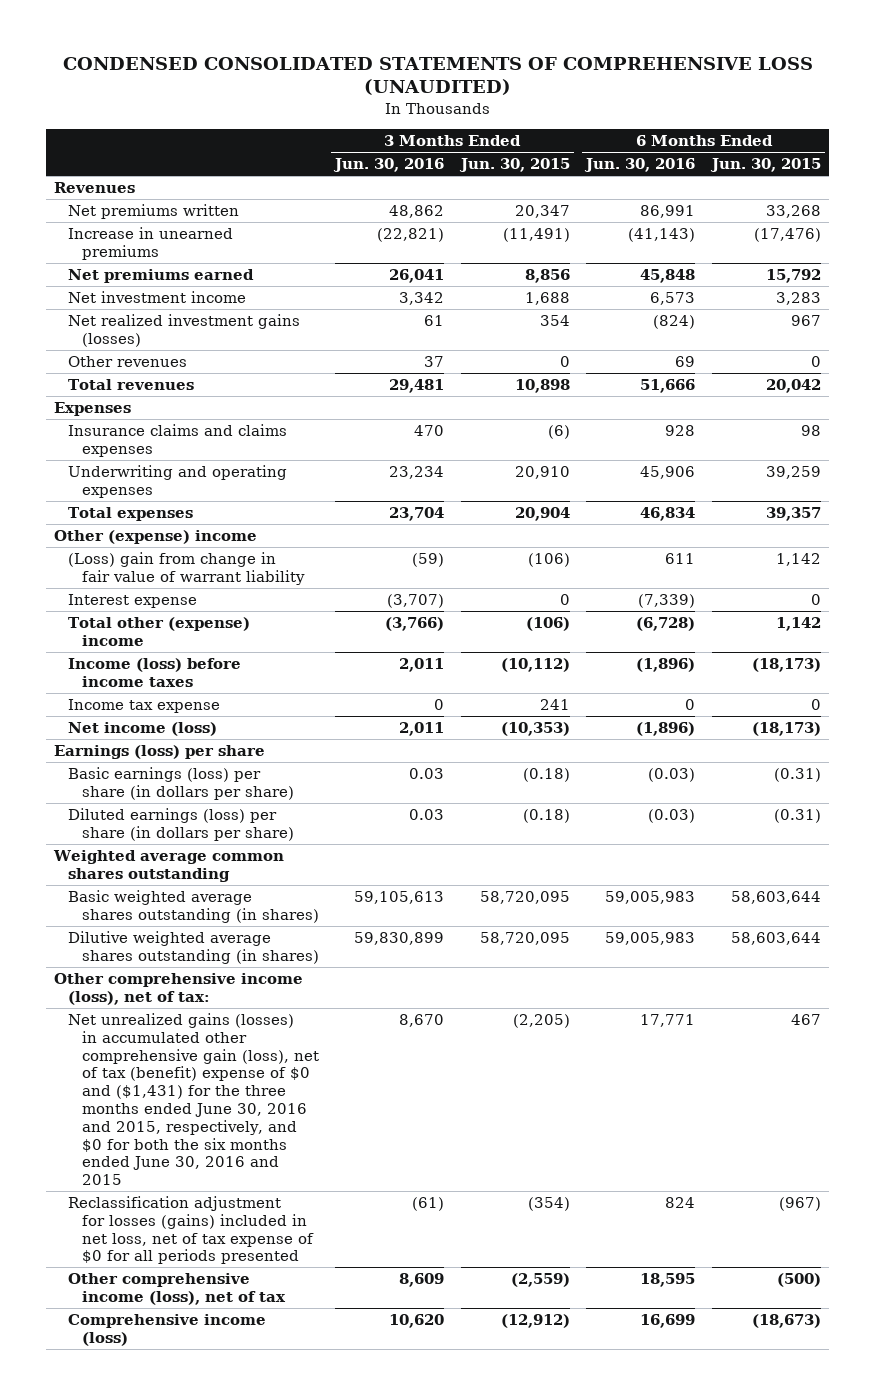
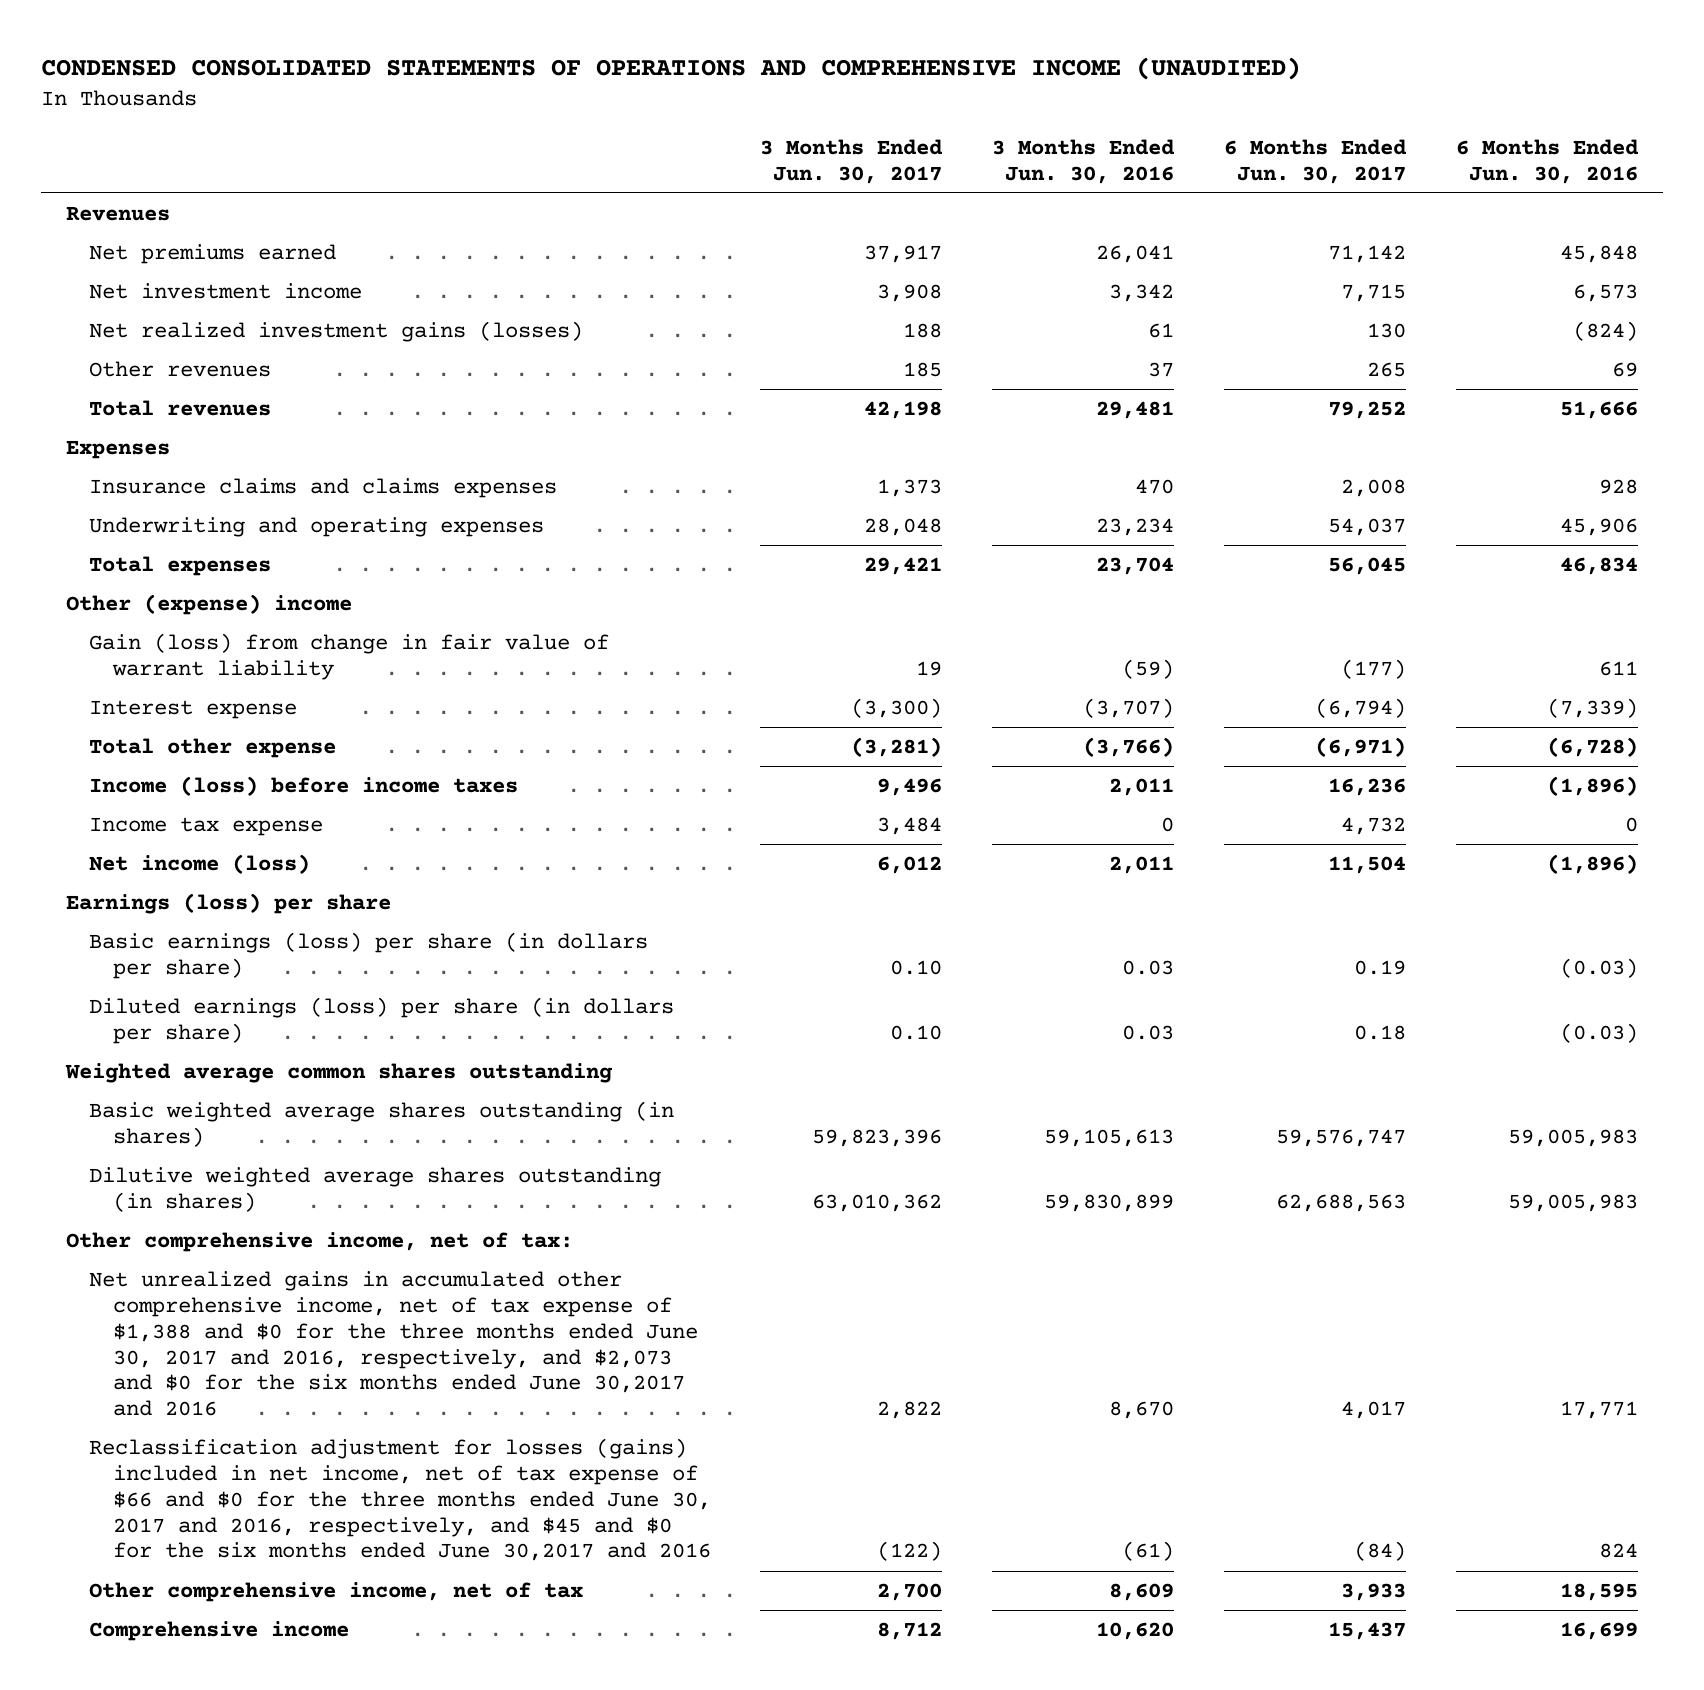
[62,56,813,96] CONDENSED CONSOLIDATED STATEMENTS OF COMPREHENSIVE LOSS (UNAUDITED) -> [40,57,1301,81] CONDENSED CONSOLIDATED STATEMENTS OF OPERATIONS AND COMPREHENSIVE INCOME (UNAUDITED)
[458,158,570,173] Jun. 30, 2015 -> none
[710,158,822,173] Jun. 30, 2015 -> none
none -> [760,138,944,184] 3 Months Ended Jun. 30, 2017
none -> [1224,138,1408,184] 6 Months Ended Jun. 30, 2017
[68,203,240,219] Net premiums written -> none
[68,226,234,260] Increase in unearned premiums -> none
[68,551,305,585] (Loss) gain from change in fair value of warrant liability -> [89,633,610,680] Gain (loss) from change in fair value of warrant liability
[68,616,251,646] Total other (expense) income -> [89,738,337,759] Total other expense
[54,972,304,1005] Other comprehensive income (loss), net of tax: -> [65,1232,573,1253] Other comprehensive income, net of tax:
[68,1012,319,1186] Net unrealized gains (losses) in accumulated other comprehensive gain (loss), net of tax (benefit) expense of $0 and ($1,431) for the three months ended June 30, 2016 and 2015, respectively, and $0 for both the six months ended June 30, 2016 and 2015 -> [89,1271,698,1417] Net unrealized gains in accumulated other comprehensive income, net of tax expense of $1,388 and $0 for the three months ended June 30, 2017 and 2016, respectively, and $2,073 and $0 for the six months ended June 30,2017 and 2016
[68,1195,314,1265] Reclassification adjustment for losses (gains) included in net loss, net of tax expense of $0 for all periods presented -> [89,1438,711,1562] Reclassification adjustment for losses (gains) included in net income, net of tax expense of $66 and $0 for the three months ended June 30, 2017 and 2016, respectively, and $45 and $0 for the six months ended June 30,2017 and 2016
[68,1272,286,1305] Other comprehensive income (loss), net of tax -> [89,1582,584,1603] Other comprehensive income, net of tax
[68,1313,267,1346] Comprehensive income (loss) -> [89,1621,350,1642] Comprehensive income

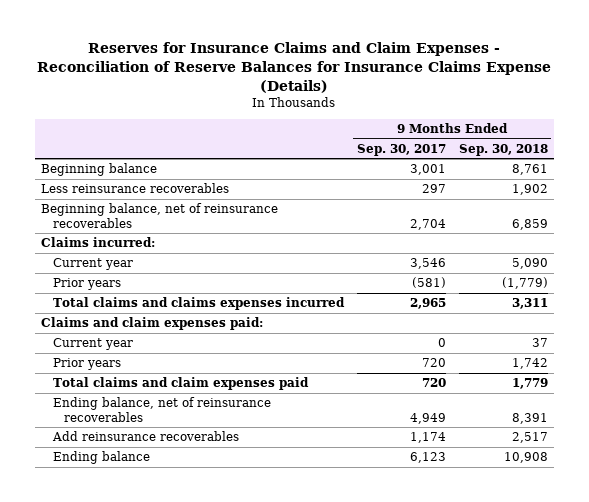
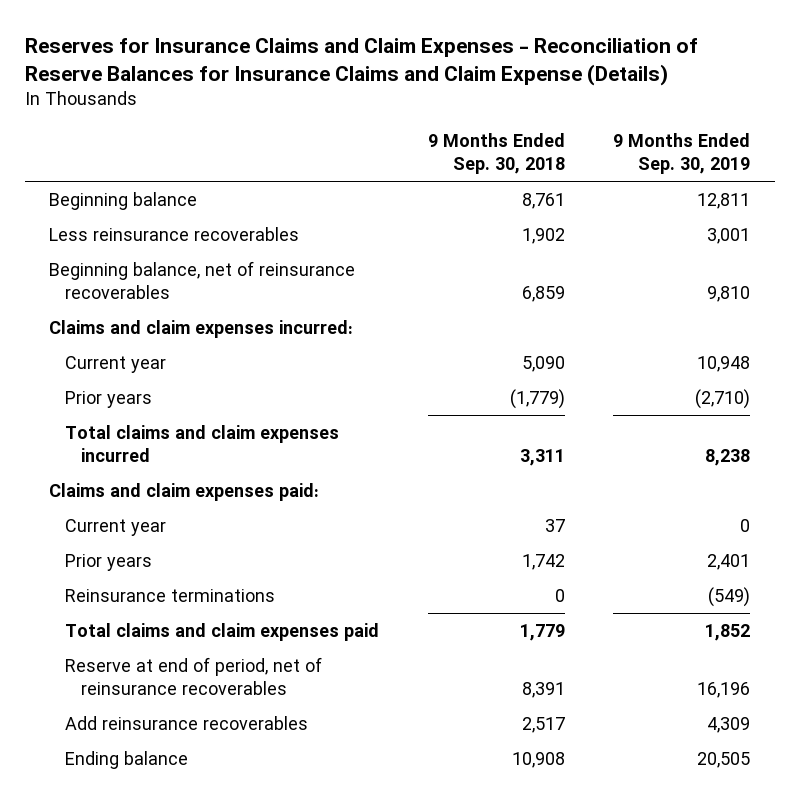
[37,42,552,93] Reserves for Insurance Claims and Claim Expenses - Reconciliation of Reserve Balances for Insurance Claims Expense (Details) -> [24,37,698,86] Reserves for Insurance Claims and Claim Expenses - Reconciliation of Reserve Balances for Insurance Claims and Claim Expense (Details)
[356,143,446,156] Sep. 30, 2017 -> none
none -> [613,133,751,175] 9 Months Ended Sep. 30, 2019
[41,237,156,248] Claims incurred: -> [48,319,353,338] Claims and claim expenses incurred:
[52,297,345,311] Total claims and claims expenses incurred -> [64,424,339,463] Total claims and claim expenses incurred
none -> [64,588,275,602] Reinsurance terminations
[52,397,271,422] Ending balance, net of reinsurance recoverables -> [64,656,322,696] Reserve at end of period, net of reinsurance recoverables

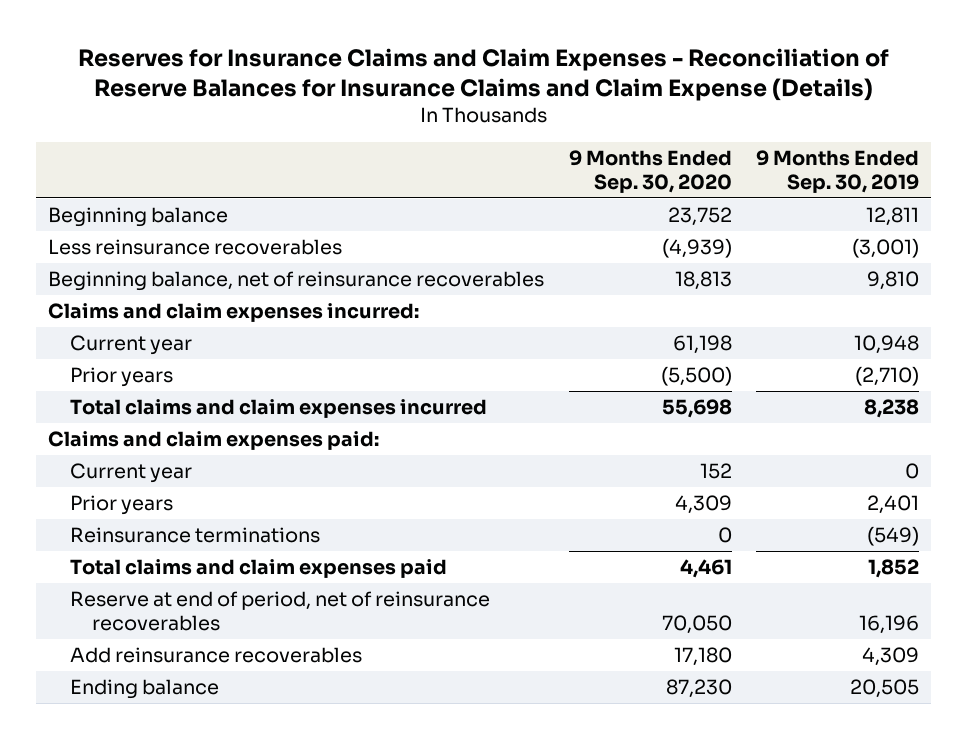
[427,133,565,175] 9 Months Ended Sep. 30, 2018 -> none
none -> [568,149,732,193] 9 Months Ended Sep. 30, 2020
[707,227,751,244] 3,001 -> [851,238,919,259] (3,001)

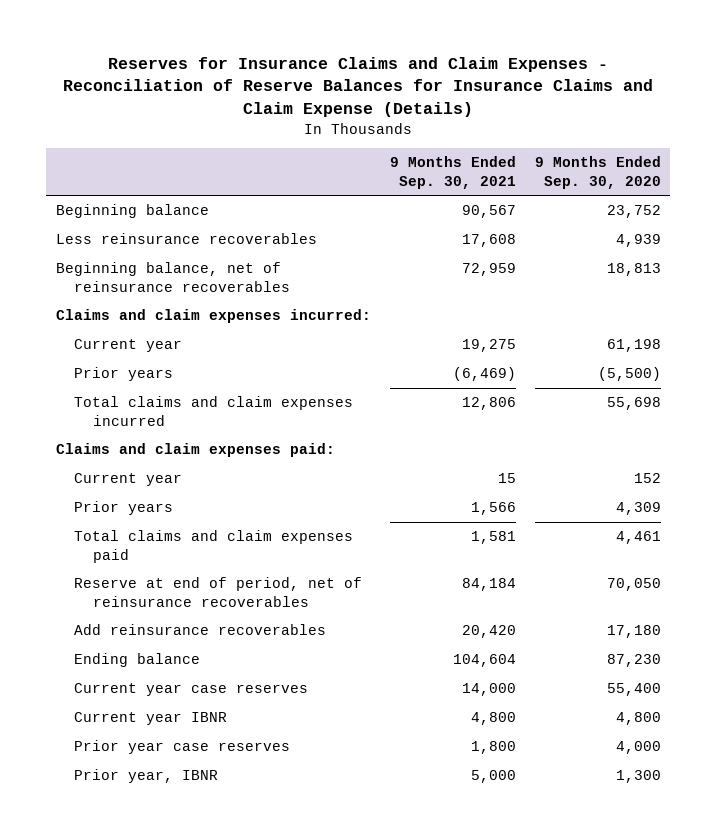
[755,149,919,193] 9 Months Ended Sep. 30, 2019 -> none
none -> [389,156,516,189] 9 Months Ended Sep. 30, 2021
[661,238,732,259] (4,939) -> [615,234,661,248] 4,939
[69,527,320,544] Reinsurance terminations -> none
none -> [74,683,309,697] Current year case reserves
none -> [74,712,228,726] Current year IBNR
none -> [74,740,291,755] Prior year case reserves
none -> [74,769,219,784] Prior year, IBNR

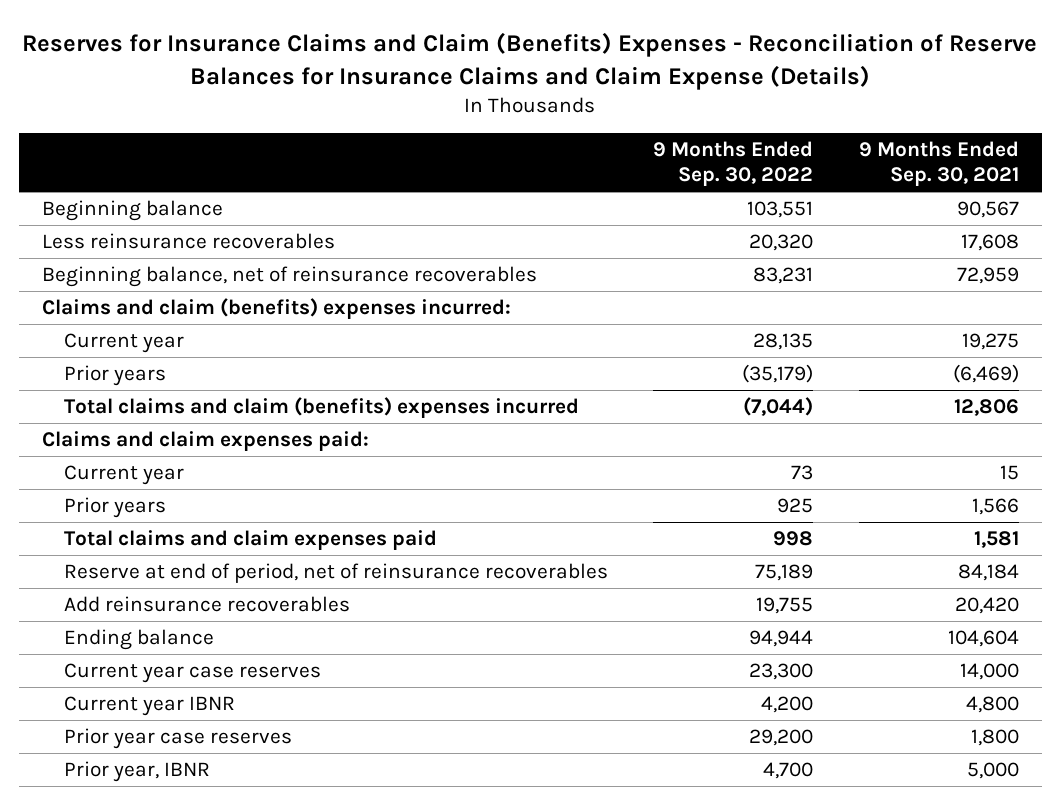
[63,56,654,117] Reserves for Insurance Claims and Claim Expenses - Reconciliation of Reserve Balances for Insurance Claims and Claim Expense (Details) -> [22,32,1038,90] Reserves for Insurance Claims and Claim (Benefits) Expenses - Reconciliation of Reserve Balances for Insurance Claims and Claim Expense (Details)
[534,156,661,189] 9 Months Ended Sep. 30, 2020 -> none
none -> [653,141,814,187] 9 Months Ended Sep. 30, 2022
[55,309,371,324] Claims and claim expenses incurred: -> [41,298,511,320] Claims and claim (benefits) expenses incurred:
[74,396,354,426] Total claims and claim expenses incurred -> [63,397,579,419] Total claims and claim (benefits) expenses incurred

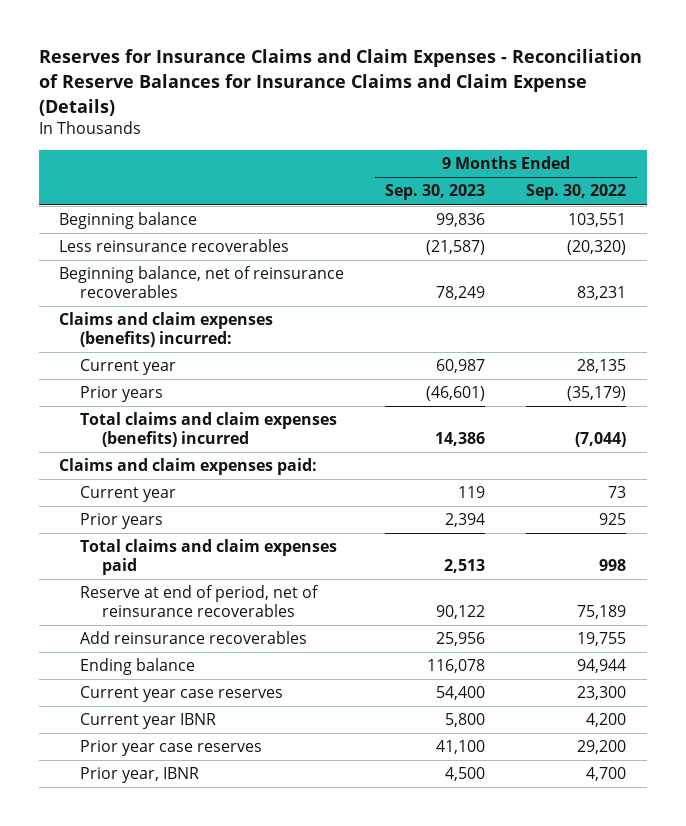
[22,32,1038,90] Reserves for Insurance Claims and Claim (Benefits) Expenses - Reconciliation of Reserve Balances for Insurance Claims and Claim Expense (Details) -> [38,49,642,116] Reserves for Insurance Claims and Claim Expenses - Reconciliation of Reserve Balances for Insurance Claims and Claim Expense (Details)
[859,141,1020,187] 9 Months Ended Sep. 30, 2021 -> none
none -> [385,184,486,201] Sep. 30, 2023
[749,234,814,252] 20,320 -> [567,240,627,256] (20,320)
[41,298,511,320] Claims and claim (benefits) expenses incurred: -> [59,312,274,347] Claims and claim expenses (benefits) incurred:
[63,397,579,419] Total claims and claim (benefits) expenses incurred -> [80,412,338,447] Total claims and claim expenses (benefits) incurred

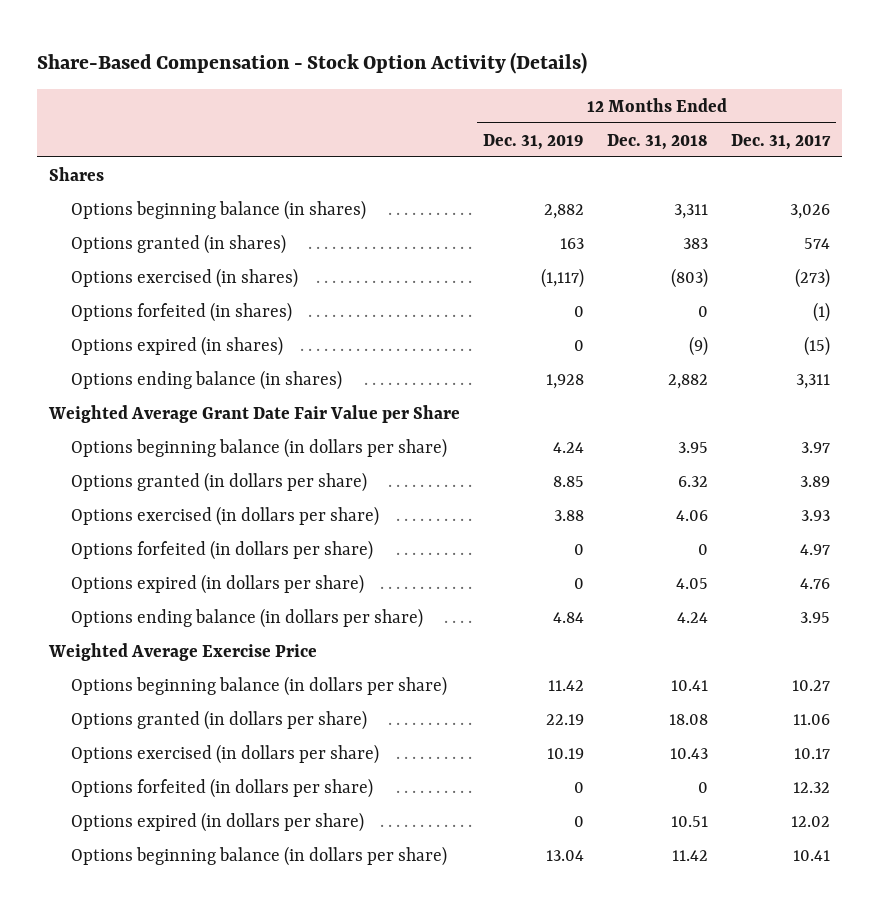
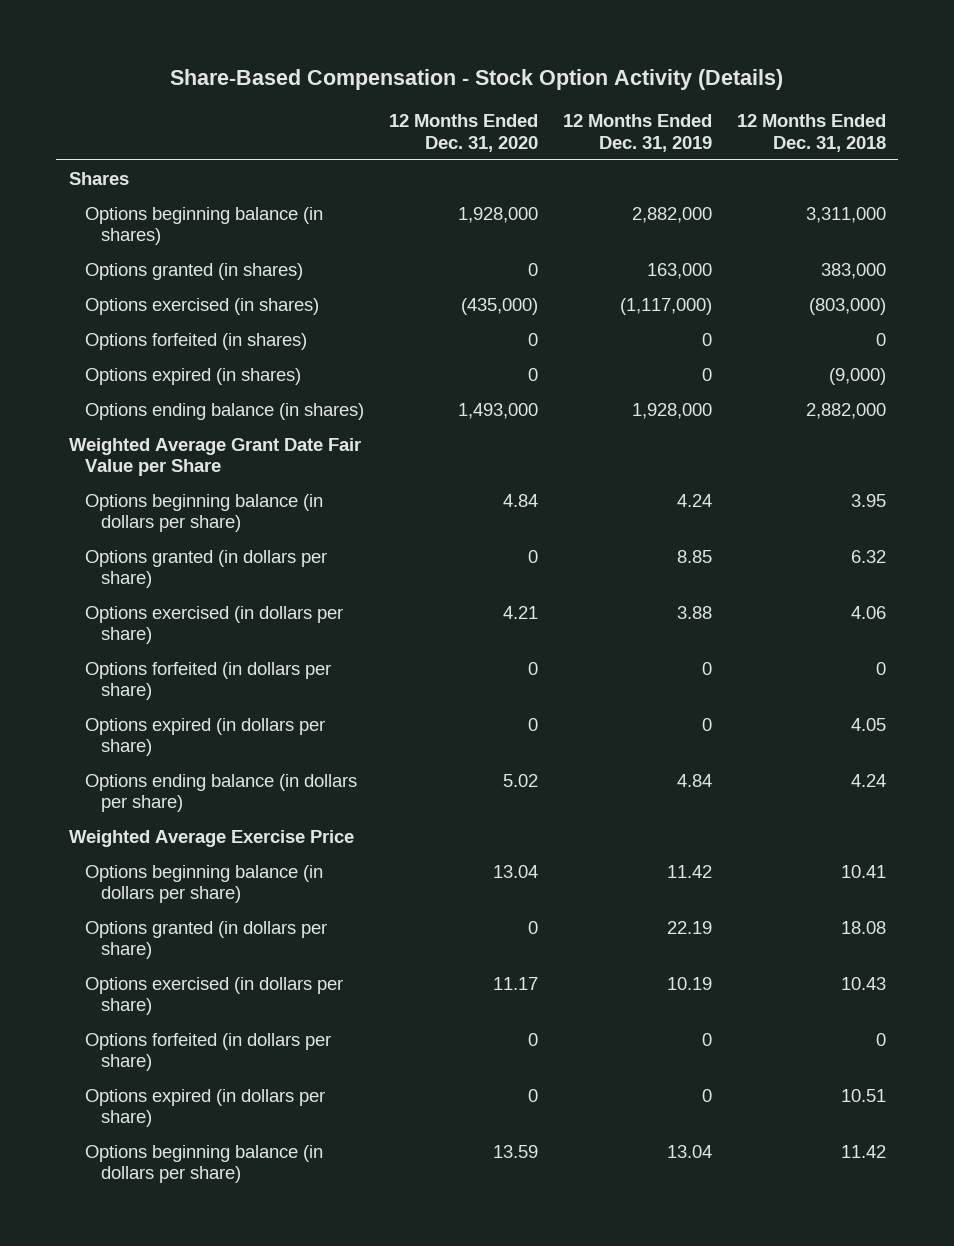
[731,133,832,150] Dec. 31, 2017 -> none
none -> [388,114,538,152] 12 Months Ended Dec. 31, 2020
[544,203,585,219] 2,882 -> [631,206,712,223] 2,882,000
[674,203,709,219] 3,311 -> [805,206,886,223] 3,311,000
[560,237,585,249] 163 -> [646,262,712,279] 163,000
[683,237,709,249] 383 -> [820,262,886,279] 383,000
[541,267,585,288] (1,117) -> [619,297,712,315] (1,117,000)
[671,267,709,288] (803) -> [808,297,886,315] (803,000)
[689,335,709,356] (9) -> [828,367,886,385] (9,000)
[546,373,585,389] 1,928 -> [631,402,712,419] 1,928,000
[668,373,709,389] 2,882 -> [805,402,886,419] 2,882,000

